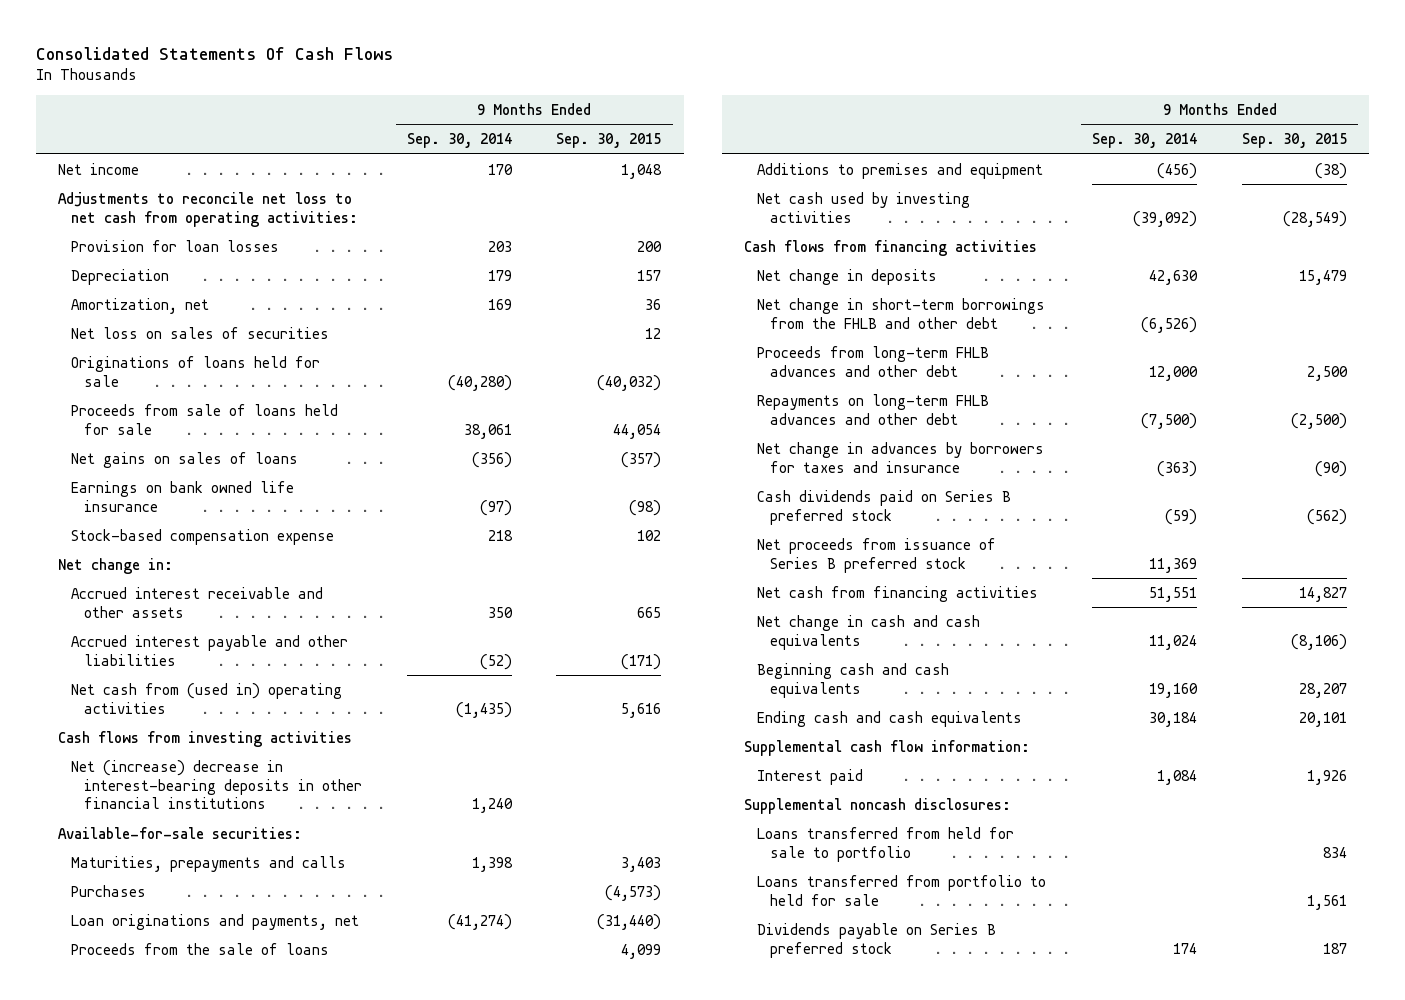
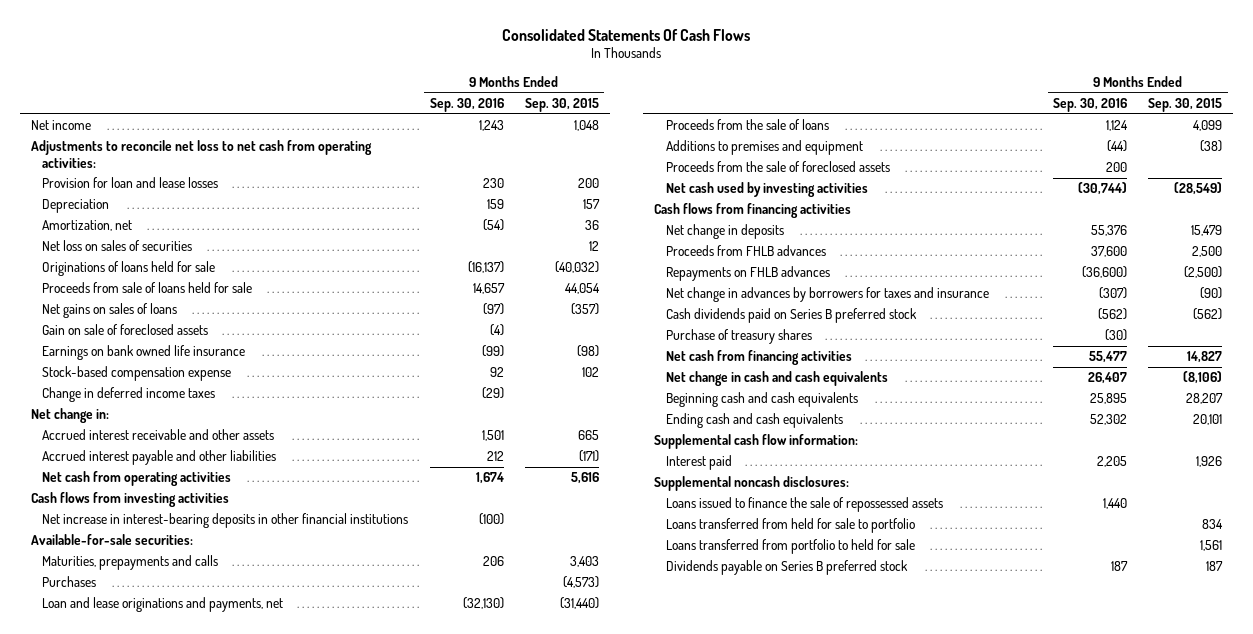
[406,133,512,149] Sep. 30, 2014 -> none
none -> [429,98,504,113] Sep. 30, 2016
[71,239,280,252] Provision for loan losses -> [42,177,219,189] Provision for loan and lease losses
none -> [42,324,209,336] Gain on sale of foreclosed assets
none -> [42,387,216,403] Change in deferred income taxes
[71,682,343,714] Net cash from (used in) operating activities -> [42,471,232,487] Net cash from operating activities
[71,759,363,810] Net (increase) decrease in interest-bearing deposits in other financial institutions -> [42,513,409,529] Net increase in interest-bearing deposits in other financial institutions
[71,913,360,930] Loan originations and payments, net -> [42,597,284,613] Loan and lease originations and payments, net
none -> [665,161,890,173] Proceeds from the sale of foreclosed assets
[756,297,1045,329] Net change in short-term borrowings from the FHLB and other debt -> none
[756,345,989,377] Proceeds from long-term FHLB advances and other debt -> none
[756,393,989,425] Repayments on long-term FHLB advances and other debt -> none
none -> [665,245,826,257] Proceeds from FHLB advances
none -> [665,266,830,282] Repayments on FHLB advances
[756,537,996,573] Net proceeds from issuance of Series B preferred stock -> none
none -> [665,329,812,345] Purchase of treasury shares
none -> [665,497,943,513] Loans issued to finance the sale of repossessed assets

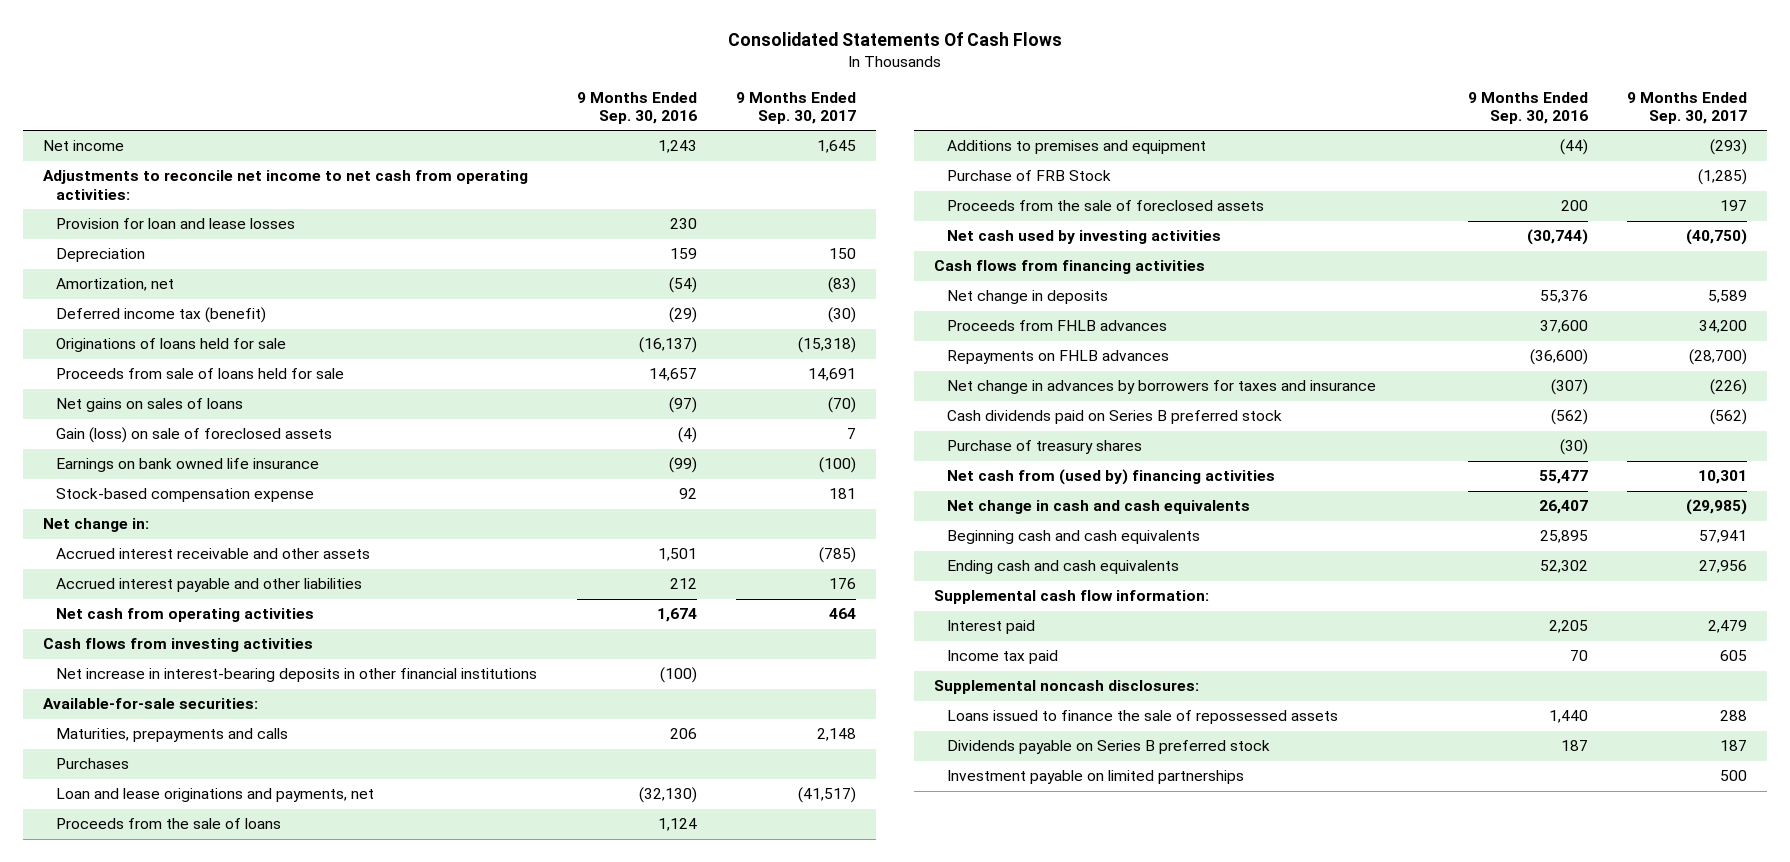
[525,98,600,113] Sep. 30, 2015 -> none
none -> [736,91,857,125] 9 Months Ended Sep. 30, 2017
[30,140,372,168] Adjustments to reconcile net loss to net cash from operating activities: -> [42,170,528,200] Adjustments to reconcile net income to net cash from operating activities:
[42,240,193,252] Net loss on sales of securities -> none
none -> [55,307,266,324] Deferred income tax (benefit)
[42,324,209,336] Gain on sale of foreclosed assets -> [55,427,332,444] Gain (loss) on sale of foreclosed assets
[42,387,216,403] Change in deferred income taxes -> none
none -> [947,170,1112,182] Purchase of FRB Stock
[665,350,852,366] Net cash from financing activities -> [947,469,1276,486] Net cash from (used by) financing activities
none -> [947,650,1059,665] Income tax paid
[665,518,915,534] Loans transferred from held for sale to portfolio -> none
[665,539,915,555] Loans transferred from portfolio to held for sale -> none
none -> [947,770,1245,785] Investment payable on limited partnerships

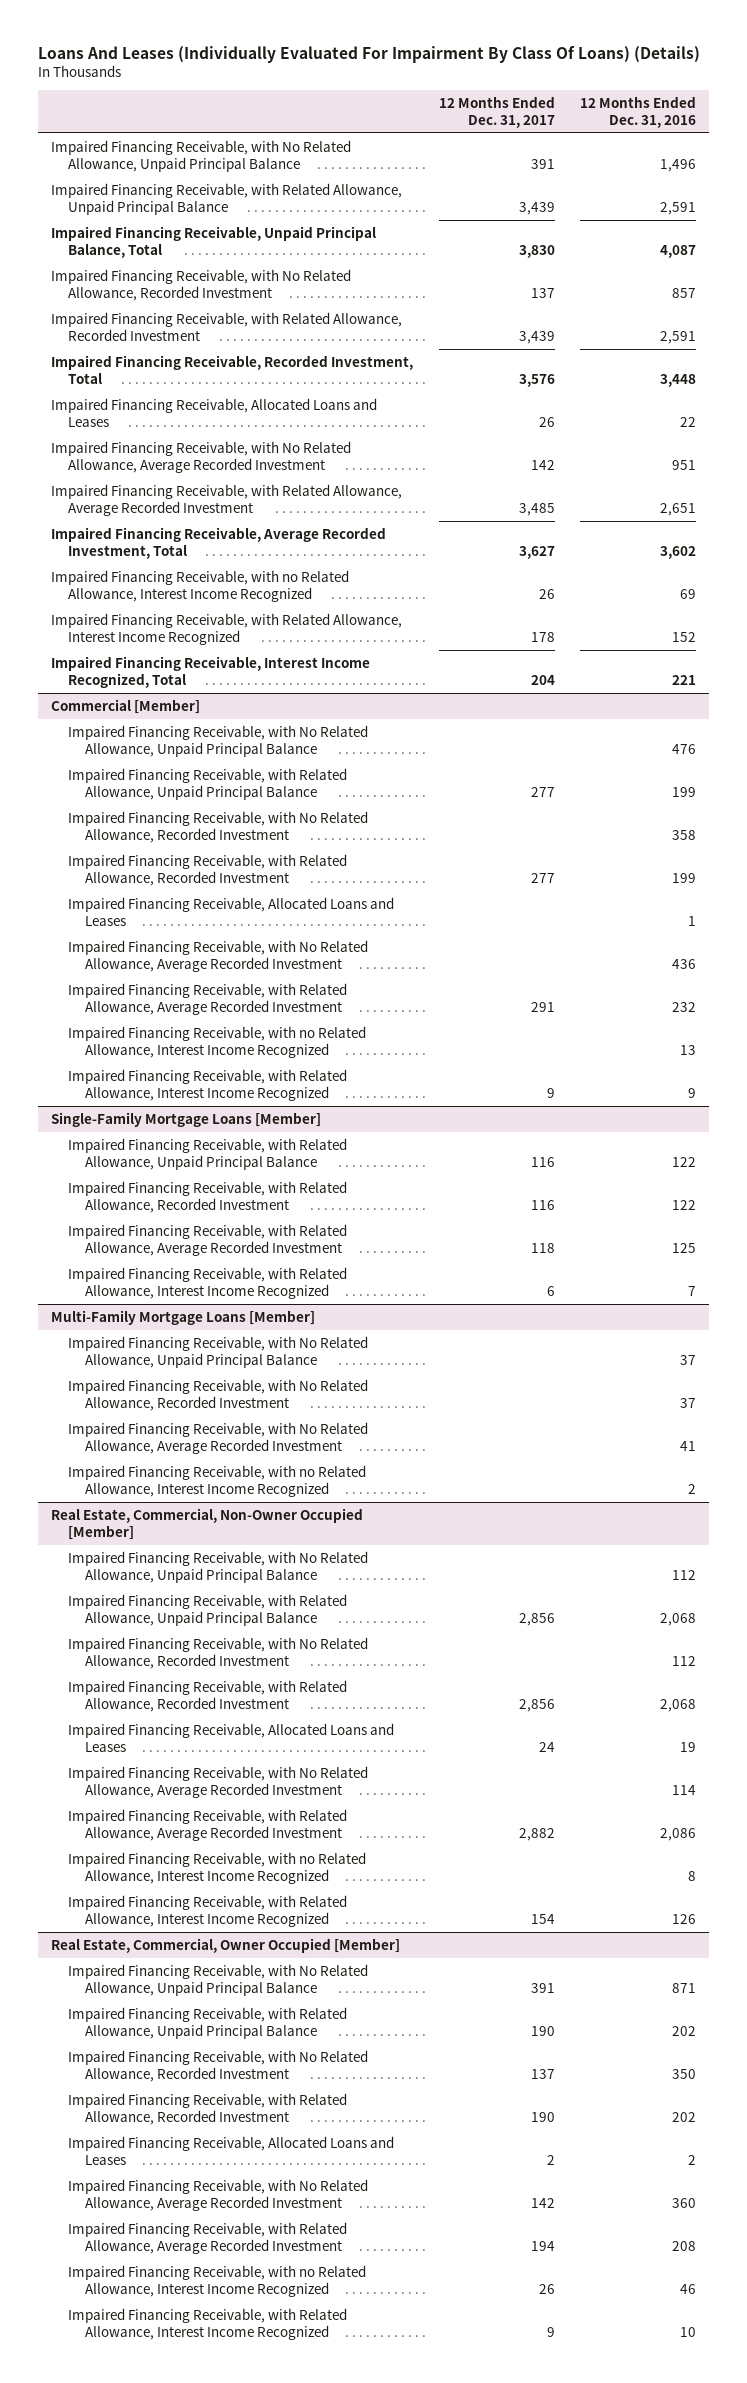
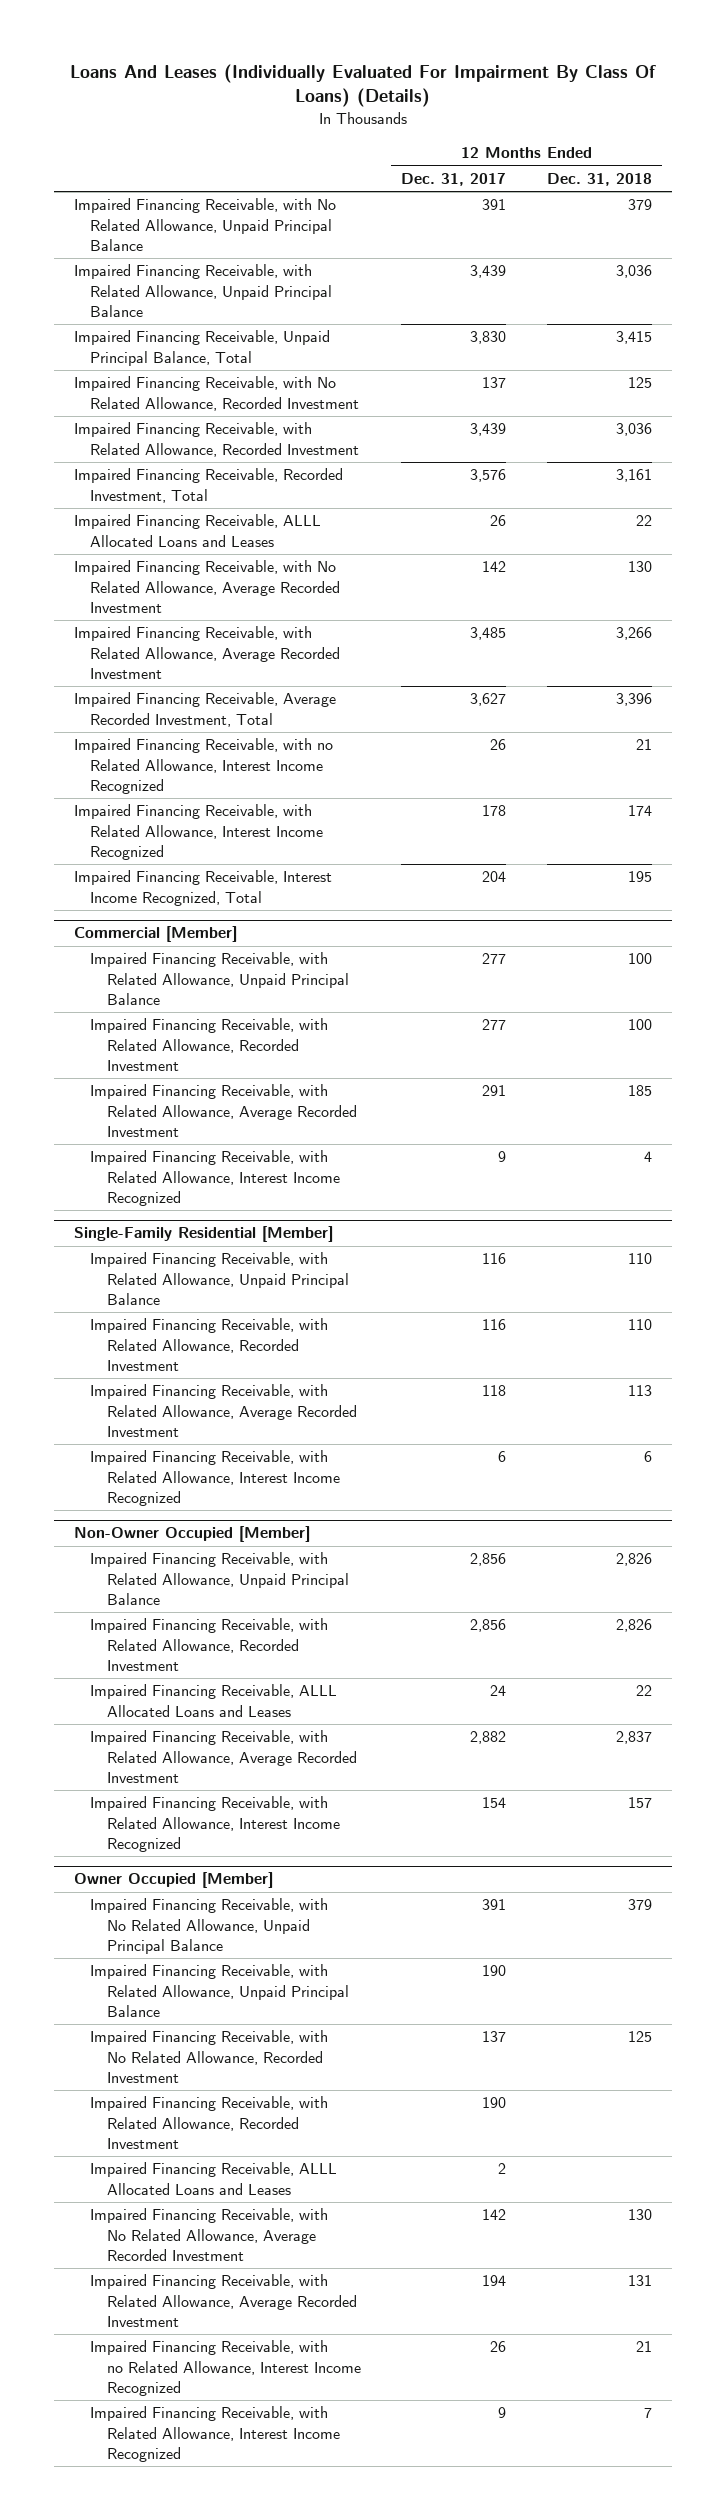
[580,96,697,128] 12 Months Ended Dec. 31, 2016 -> none
none -> [547,172,653,186] Dec. 31, 2018
[51,397,378,427] Impaired Financing Receivable, Allocated Loans and Leases -> [73,514,321,547] Impaired Financing Receivable, ALLL Allocated Loans and Leases
[67,724,368,757] Impaired Financing Receivable, with No Related Allowance, Unpaid Principal Balance -> none
[67,810,368,843] Impaired Financing Receivable, with No Related Allowance, Recorded Investment -> none
[67,896,394,926] Impaired Financing Receivable, Allocated Loans and Leases -> none
[67,939,368,972] Impaired Financing Receivable, with No Related Allowance, Average Recorded Investment -> none
[67,1025,366,1058] Impaired Financing Receivable, with no Related Allowance, Interest Income Recognized -> none
[51,1111,322,1127] Single-Family Mortgage Loans [Member] -> [73,1226,333,1243] Single-Family Residential [Member]
[51,1309,316,1325] Multi-Family Mortgage Loans [Member] -> none
[67,1335,368,1368] Impaired Financing Receivable, with No Related Allowance, Unpaid Principal Balance -> none
[67,1378,368,1411] Impaired Financing Receivable, with No Related Allowance, Recorded Investment -> none
[67,1421,368,1454] Impaired Financing Receivable, with No Related Allowance, Average Recorded Investment -> none
[67,1464,366,1497] Impaired Financing Receivable, with no Related Allowance, Interest Income Recognized -> none
[67,1550,368,1583] Impaired Financing Receivable, with No Related Allowance, Unpaid Principal Balance -> none
[51,1507,364,1540] Real Estate, Commercial, Non-Owner Occupied [Member] -> [73,1526,310,1543] Non-Owner Occupied [Member]
[67,1636,368,1669] Impaired Financing Receivable, with No Related Allowance, Recorded Investment -> none
[67,1765,368,1798] Impaired Financing Receivable, with No Related Allowance, Average Recorded Investment -> none
[67,1722,394,1752] Impaired Financing Receivable, Allocated Loans and Leases -> [90,1684,338,1717] Impaired Financing Receivable, ALLL Allocated Loans and Leases
[67,1851,366,1884] Impaired Financing Receivable, with no Related Allowance, Interest Income Recognized -> none
[51,1937,401,1953] Real Estate, Commercial, Owner Occupied [Member] -> [73,1872,273,1889] Owner Occupied [Member]
[67,2135,394,2165] Impaired Financing Receivable, Allocated Loans and Leases -> [90,2162,338,2195] Impaired Financing Receivable, ALLL Allocated Loans and Leases

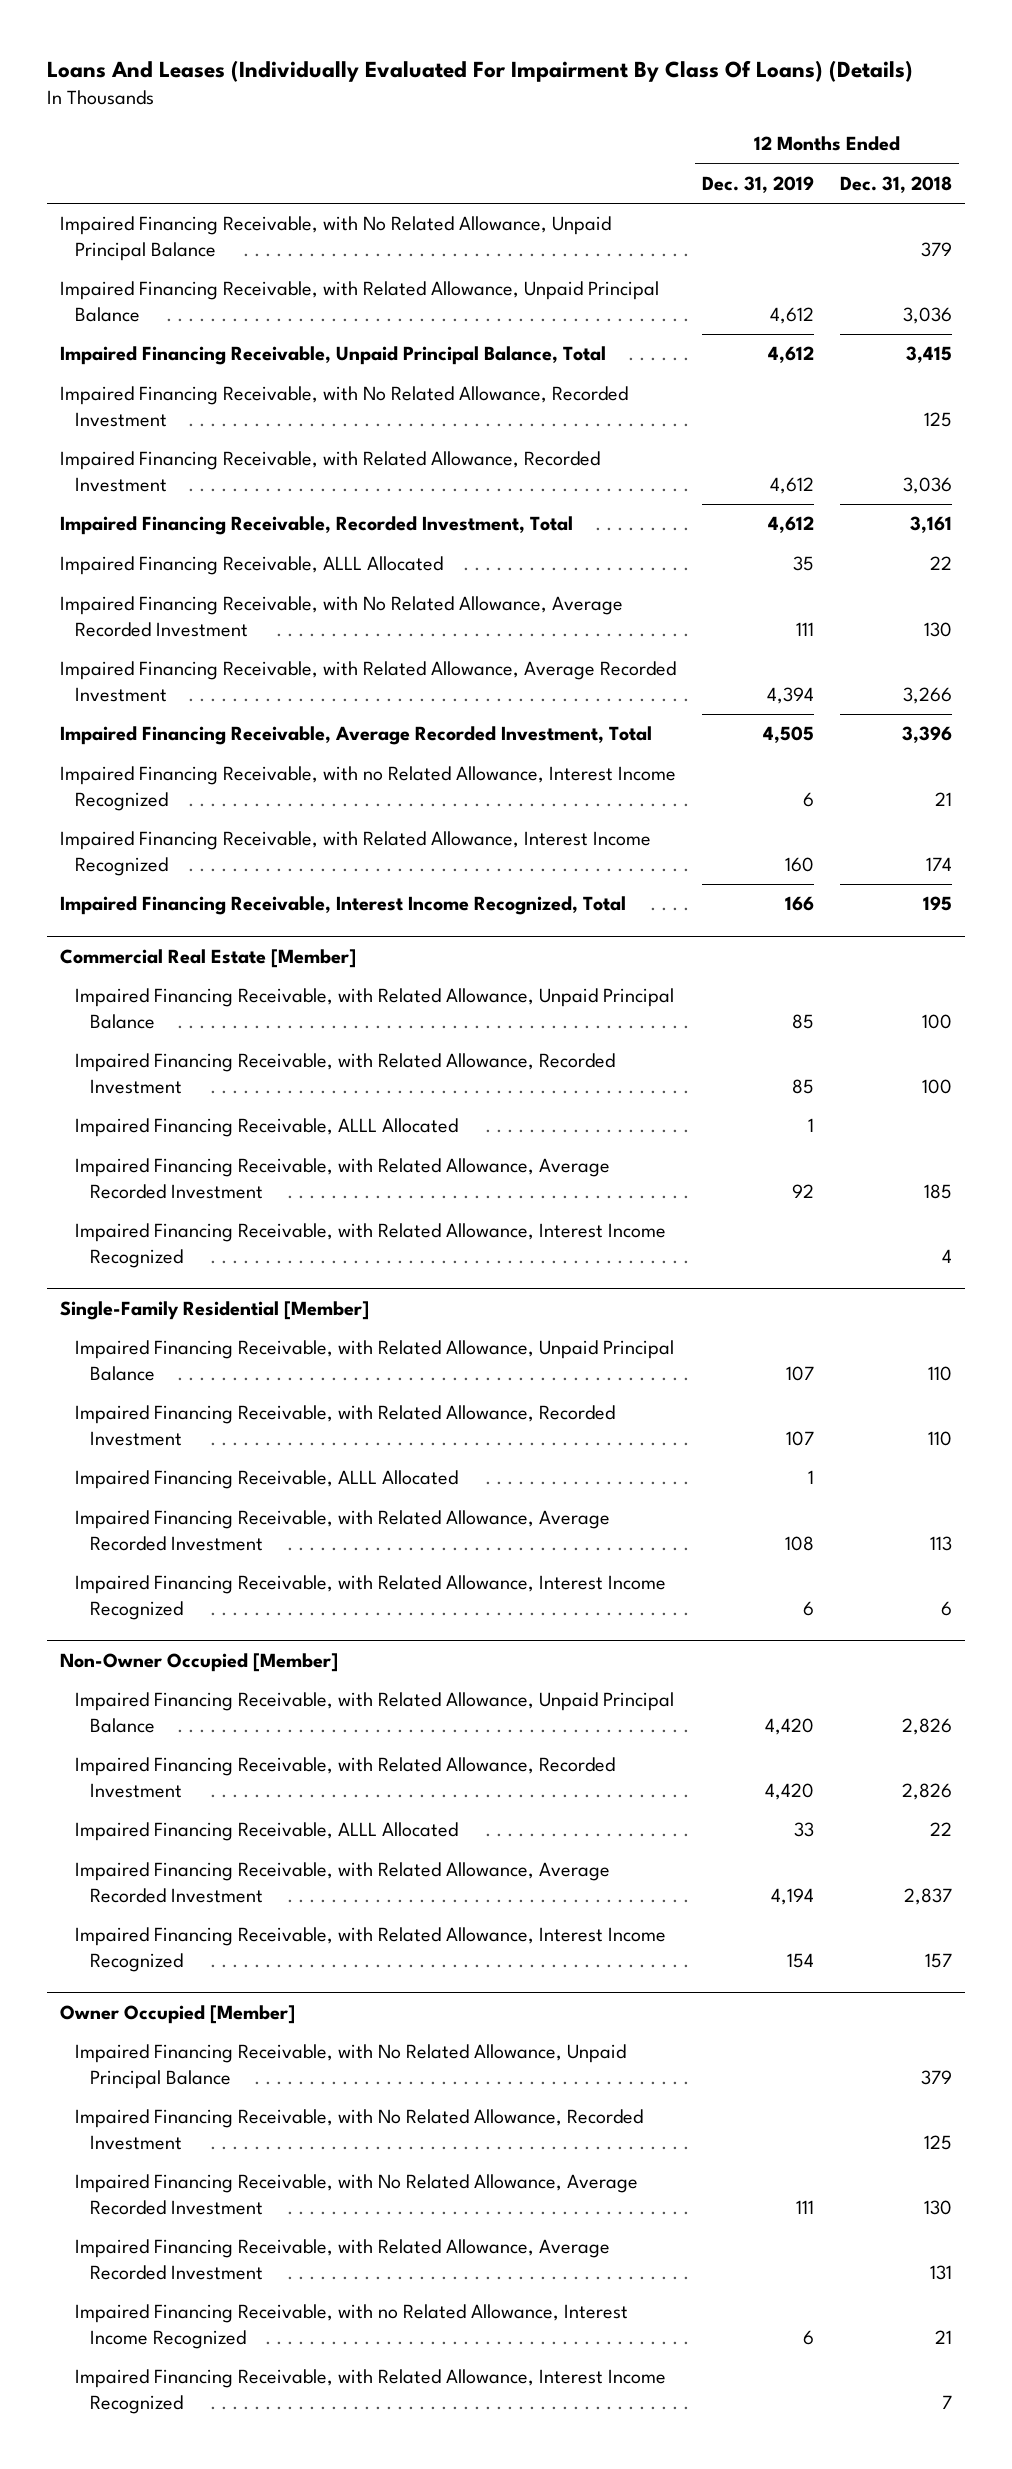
[401,172,507,186] Dec. 31, 2017 -> none
none -> [701,175,814,193] Dec. 31, 2019
[73,514,321,547] Impaired Financing Receivable, ALLL Allocated Loans and Leases -> [59,556,443,576] Impaired Financing Receivable, ALLL Allocated
[73,926,237,943] Commercial [Member] -> [59,949,356,969] Commercial Real Estate [Member]
none -> [75,1118,459,1138] Impaired Financing Receivable, ALLL Allocated
none -> [75,1470,459,1490] Impaired Financing Receivable, ALLL Allocated
[90,1684,338,1717] Impaired Financing Receivable, ALLL Allocated Loans and Leases -> [75,1822,459,1842] Impaired Financing Receivable, ALLL Allocated
[90,1964,349,2017] Impaired Financing Receivable, with Related Allowance, Unpaid Principal Balance -> none
[90,2096,329,2149] Impaired Financing Receivable, with Related Allowance, Recorded Investment -> none
[90,2162,338,2195] Impaired Financing Receivable, ALLL Allocated Loans and Leases -> none

